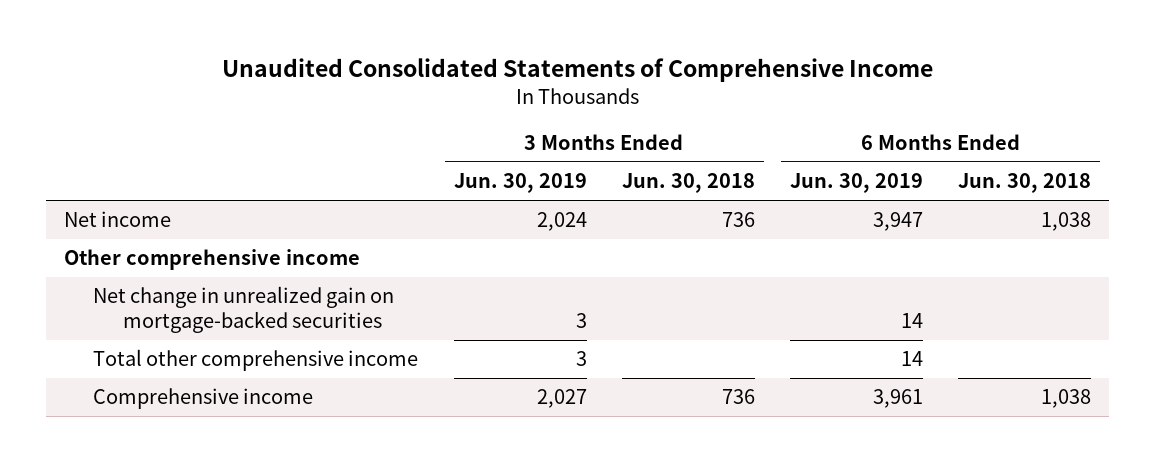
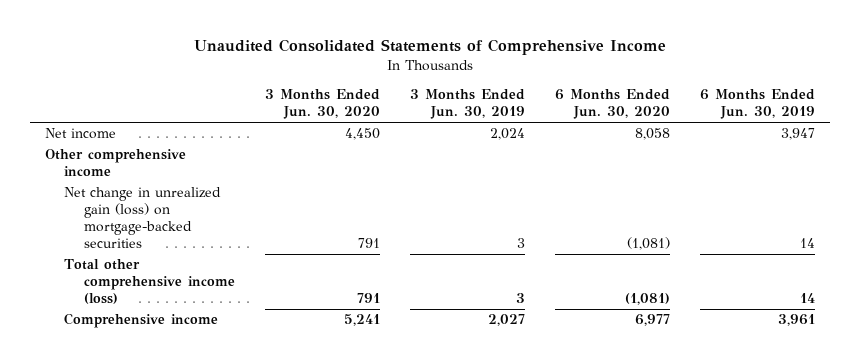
[621,173,755,194] Jun. 30, 2018 -> none
[958,173,1092,194] Jun. 30, 2018 -> none
none -> [264,89,380,120] 3 Months Ended Jun. 30, 2020
none -> [554,89,670,120] 6 Months Ended Jun. 30, 2020
[93,286,395,334] Net change in unrealized gain on mortgage-backed securities -> [64,187,222,249] Net change in unrealized gain (loss) on mortgage-backed securities
[93,349,419,372] Total other comprehensive income -> [64,259,235,305] Total other comprehensive income (loss)

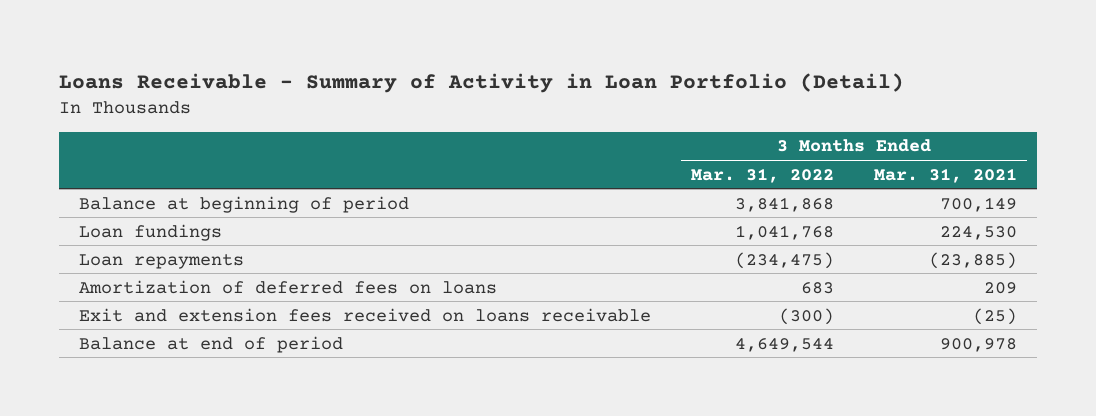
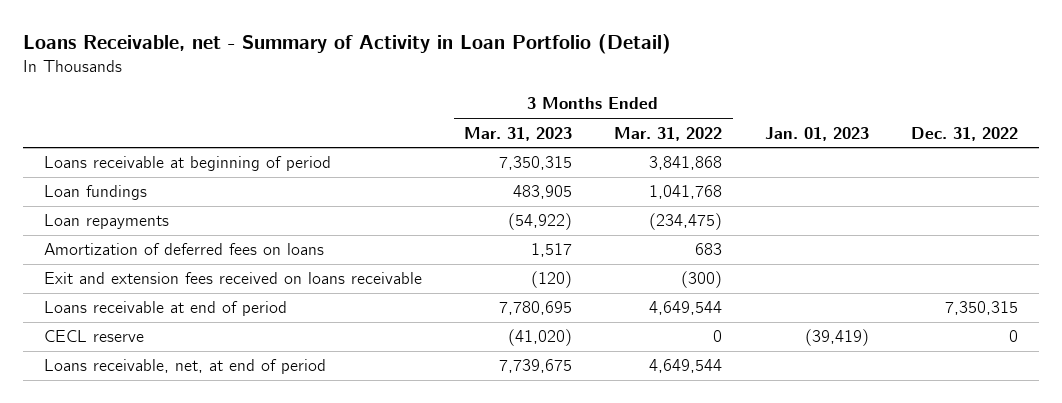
[58,72,904,93] Loans Receivable - Summary of Activity in Loan Portfolio (Detail) -> [23,34,672,55] Loans Receivable, net - Summary of Activity in Loan Portfolio (Detail)
[873,167,1017,183] Mar. 31, 2021 -> none
none -> [464,126,573,141] Mar. 31, 2023
none -> [764,126,869,141] Jan. 01, 2023
none -> [910,126,1018,141] Dec. 31, 2022
[78,195,409,213] Balance at beginning of period -> [44,156,332,172] Loans receivable at beginning of period
none -> [44,301,288,317] Loans receivable at end of period
none -> [44,330,145,343] CECL reserve
[78,335,343,353] Balance at end of period -> [44,359,327,375] Loans receivable, net, at end of period

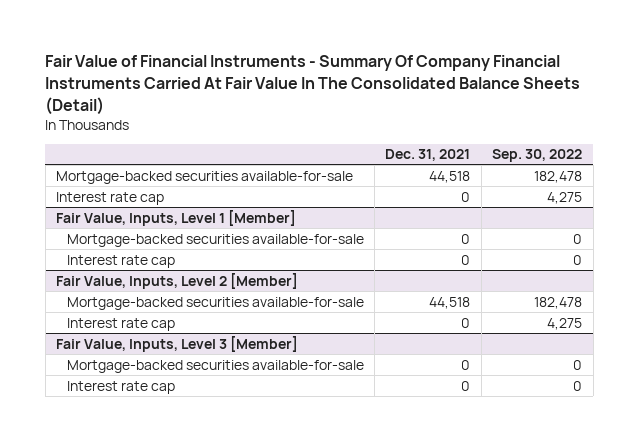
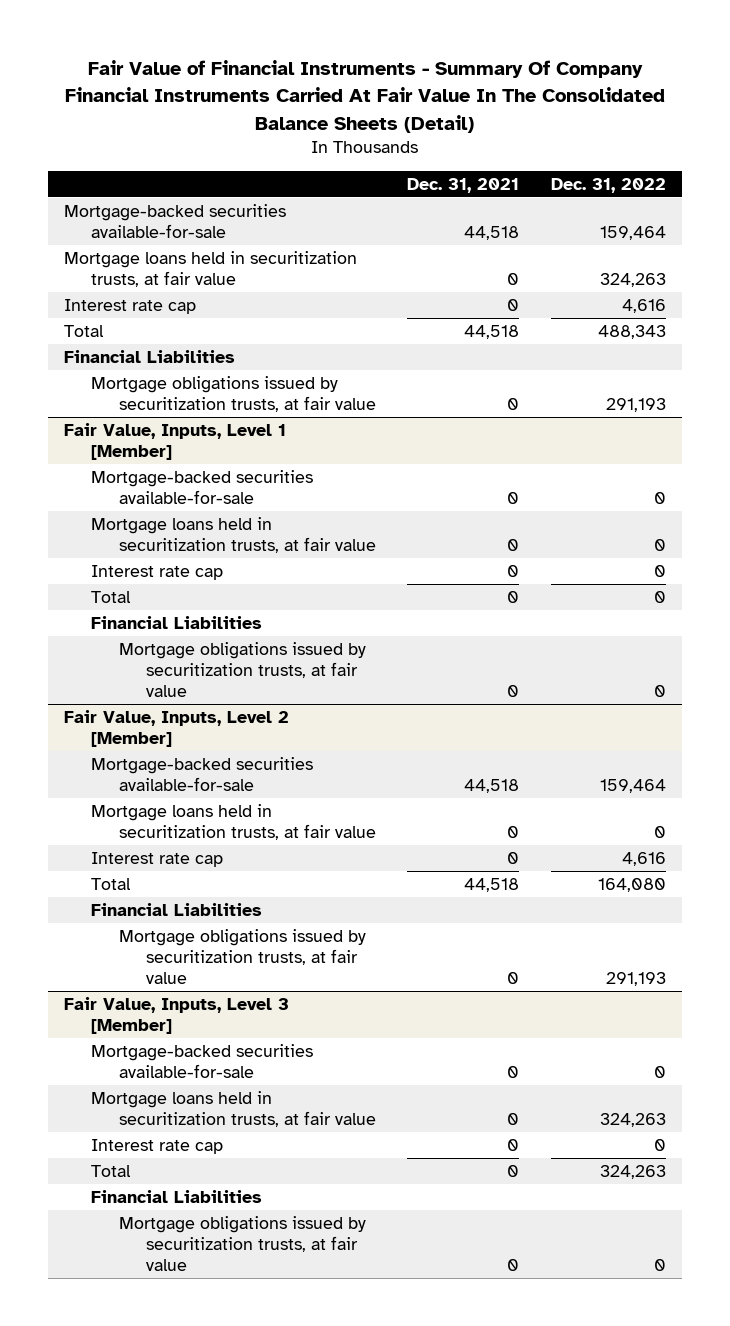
[492,149,583,163] Sep. 30, 2022 -> none
none -> [551,177,667,193] Dec. 31, 2022
none -> [63,250,357,287] Mortgage loans held in securitization trusts, at fair value
none -> [63,324,104,337] Total
none -> [63,349,235,363] Financial Liabilities
none -> [91,375,376,412] Mortgage obligations issued by securitization trusts, at fair value
none -> [91,516,376,553] Mortgage loans held in securitization trusts, at fair value
none -> [91,590,132,603] Total
none -> [91,615,263,629] Financial Liabilities
none -> [118,641,366,697] Mortgage obligations issued by securitization trusts, at fair value
none -> [91,803,376,840] Mortgage loans held in securitization trusts, at fair value
none -> [91,877,132,890] Total
none -> [91,902,263,916] Financial Liabilities
none -> [118,928,366,984] Mortgage obligations issued by securitization trusts, at fair value
none -> [91,1090,376,1127] Mortgage loans held in securitization trusts, at fair value
none -> [91,1164,132,1177] Total
none -> [91,1189,263,1203] Financial Liabilities
none -> [118,1215,366,1271] Mortgage obligations issued by securitization trusts, at fair value

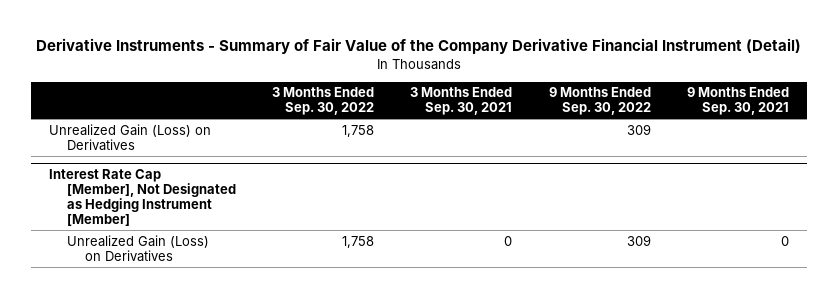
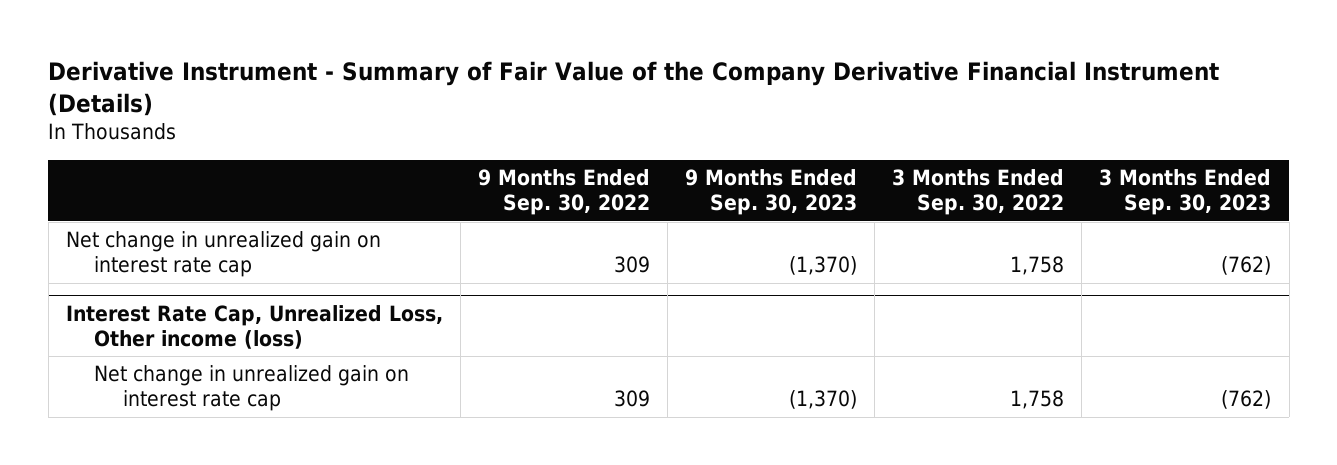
[35,37,801,54] Derivative Instruments - Summary of Fair Value of the Company Derivative Financial Instrument (Detail) -> [48,60,1220,116] Derivative Instrument - Summary of Fair Value of the Company Derivative Financial Instrument (Details)
[410,87,513,116] 3 Months Ended Sep. 30, 2021 -> none
[686,87,789,116] 9 Months Ended Sep. 30, 2021 -> none
none -> [685,169,858,216] 9 Months Ended Sep. 30, 2023
none -> [1099,169,1272,216] 3 Months Ended Sep. 30, 2023
[48,169,236,227] Interest Rate Cap [Member], Not Designated as Hedging Instrument [Member] -> none
[48,123,211,151] Unrealized Gain (Loss) on Derivatives -> [65,231,381,278] Net change in unrealized gain on interest rate cap
none -> [65,304,443,349] Interest Rate Cap, Unrealized Loss, Other income (loss)
[66,234,209,262] Unrealized Gain (Loss) on Derivatives -> [94,365,410,412] Net change in unrealized gain on interest rate cap

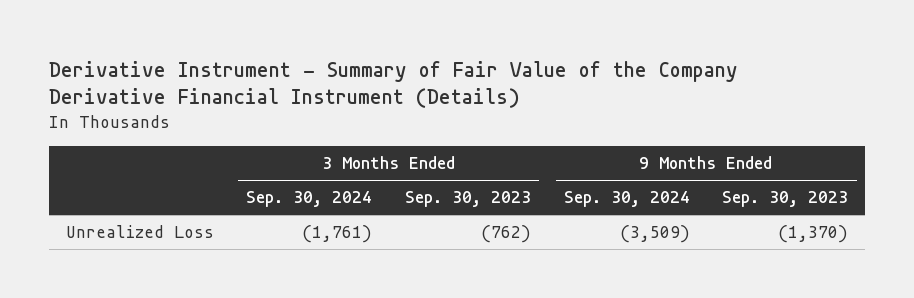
[477,169,650,216] 9 Months Ended Sep. 30, 2022 -> none
[892,169,1065,216] 3 Months Ended Sep. 30, 2022 -> none
none -> [246,191,373,208] Sep. 30, 2024
none -> [563,191,690,208] Sep. 30, 2024
[65,304,443,349] Interest Rate Cap, Unrealized Loss, Other income (loss) -> none
[94,365,410,412] Net change in unrealized gain on interest rate cap -> none
[65,231,381,278] Net change in unrealized gain on interest rate cap -> [65,225,214,239] Unrealized Loss

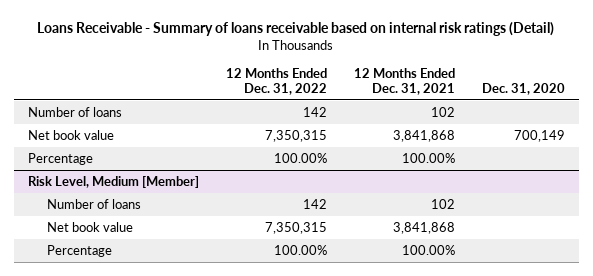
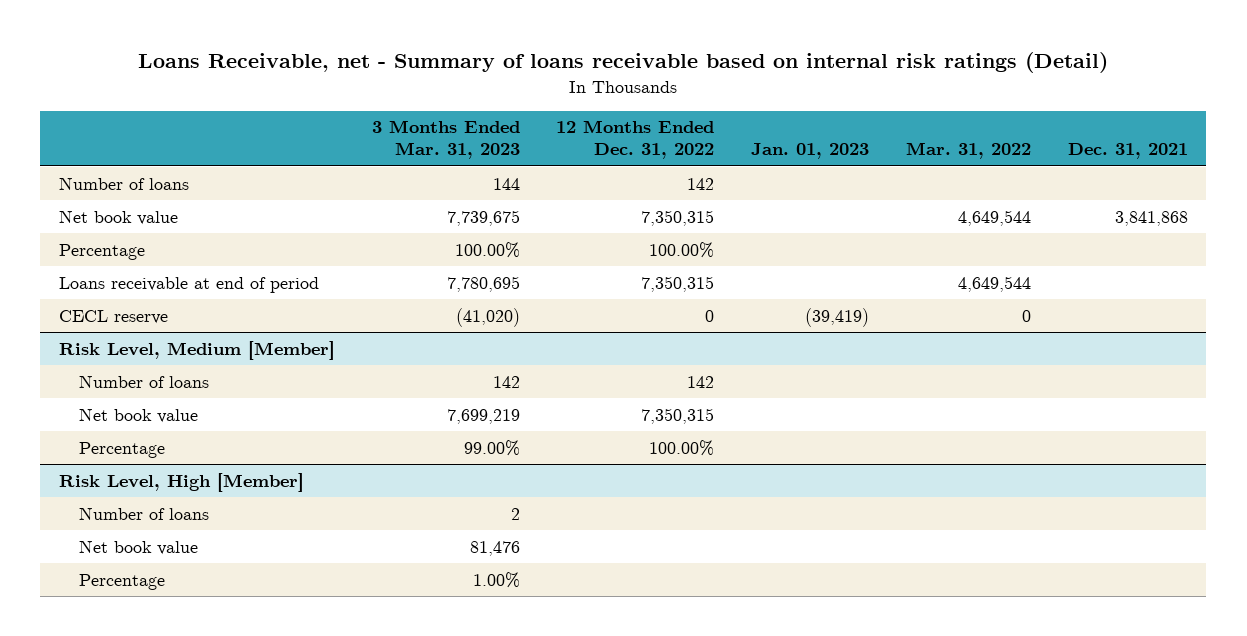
[37,22,555,37] Loans Receivable - Summary of loans receivable based on internal risk ratings (Detail) -> [138,52,1109,74] Loans Receivable, net - Summary of loans receivable based on internal risk ratings (Detail)
[353,68,455,95] 12 Months Ended Dec. 31, 2021 -> none
[482,82,566,95] Dec. 31, 2020 -> none
none -> [371,120,520,160] 3 Months Ended Mar. 31, 2023
none -> [751,143,870,160] Jan. 01, 2023
none -> [906,142,1032,160] Mar. 31, 2022
none -> [1067,143,1188,160] Dec. 31, 2021
none -> [58,276,319,293] Loans receivable at end of period
none -> [58,309,168,324] CECL reserve
none -> [58,472,304,492] Risk Level, High [Member]
none -> [79,506,210,520] Number of loans
none -> [79,539,199,555] Net book value
none -> [79,573,166,590] Percentage

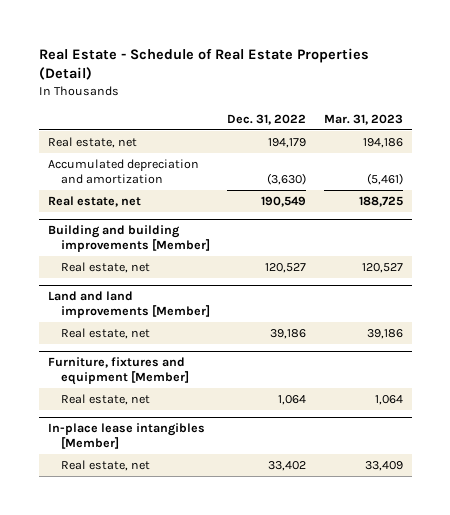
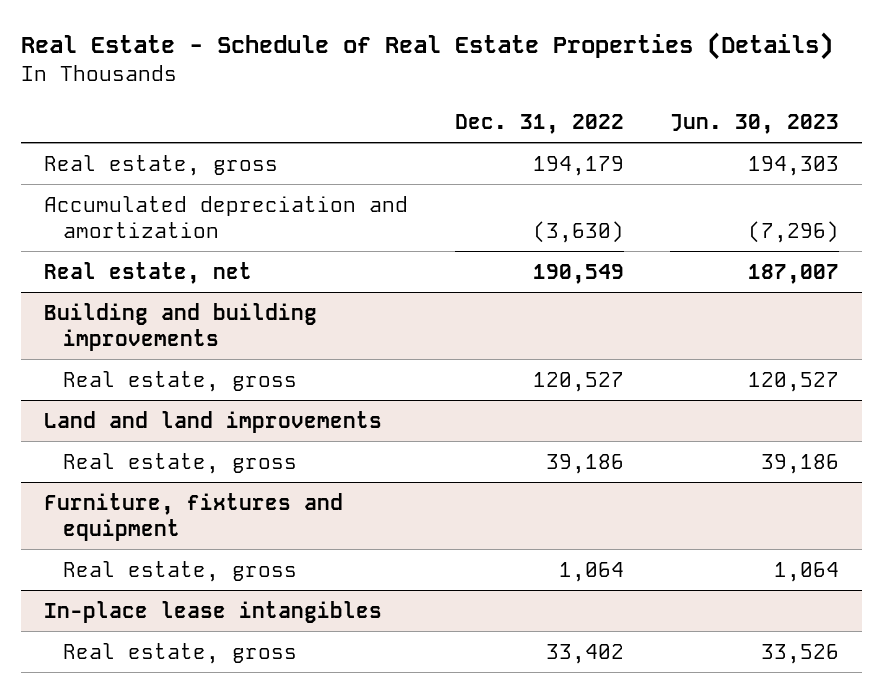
[38,47,369,81] Real Estate - Schedule of Real Estate Properties (Detail) -> [21,32,834,61] Real Estate - Schedule of Real Estate Properties (Details)
[323,114,403,126] Mar. 31, 2023 -> none
none -> [670,114,840,135] Jun. 30, 2023
[47,136,137,148] Real estate, net -> [44,154,279,176] Real estate, gross
[47,225,210,253] Building and building improvements [Member] -> [44,302,318,351] Building and building improvements
[60,261,150,273] Real estate, net -> [62,370,297,392] Real estate, gross
[47,291,210,319] Land and land improvements [Member] -> [44,410,383,433] Land and land improvements
[60,327,150,339] Real estate, net -> [62,452,297,474] Real estate, gross
[47,357,189,386] Furniture, fixtures and equipment [Member] -> [44,492,344,541] Furniture, fixtures and equipment
[60,393,150,405] Real estate, net -> [62,560,297,582] Real estate, gross
[47,423,205,450] In-place lease intangibles [Member] -> [44,600,383,623] In-place lease intangibles
[60,459,150,471] Real estate, net -> [62,642,297,664] Real estate, gross

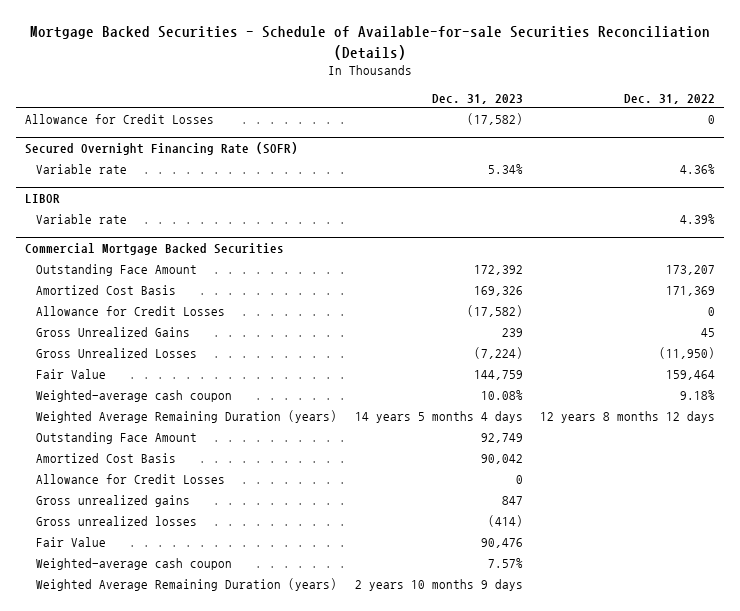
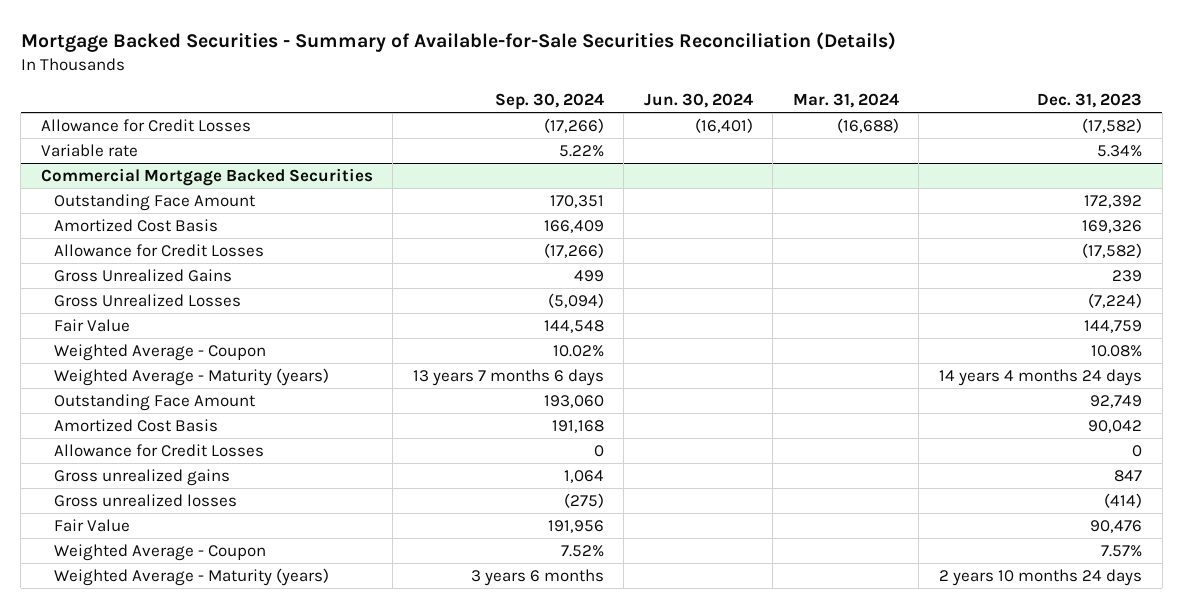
[30,26,711,60] Mortgage Backed Securities - Schedule of Available-for-sale Securities Reconciliation (Details) -> [20,31,896,52] Mortgage Backed Securities - Summary of Available-for-Sale Securities Reconciliation (Details)
[624,93,716,104] Dec. 31, 2022 -> none
none -> [494,92,604,110] Sep. 30, 2024
none -> [643,92,753,108] Jun. 30, 2024
none -> [792,92,899,108] Mar. 31, 2024
[24,142,298,156] Secured Overnight Financing Rate (SOFR) -> none
[24,194,60,204] LIBOR -> none
[35,214,127,225] Variable rate -> none
[35,390,232,403] Weighted-average cash coupon -> [54,344,267,362] Weighted Average - Coupon
[35,410,337,424] Weighted Average Remaining Duration (years) -> [54,368,330,387] Weighted Average - Maturity (years)
[354,411,523,424] 14 years 5 months 4 days -> [939,369,1143,387] 14 years 4 months 24 days
[35,558,232,571] Weighted-average cash coupon -> [54,544,267,562] Weighted Average - Coupon
[35,578,337,592] Weighted Average Remaining Duration (years) -> [54,568,330,587] Weighted Average - Maturity (years)
[354,579,523,592] 2 years 10 months 9 days -> [939,569,1143,587] 2 years 10 months 24 days

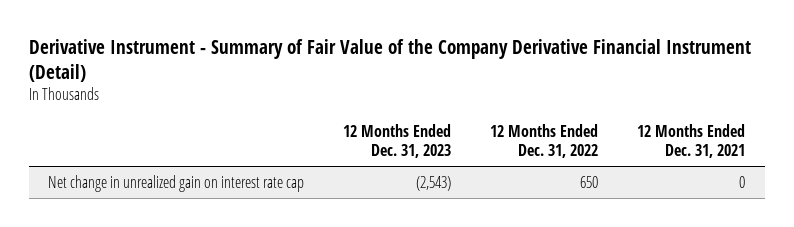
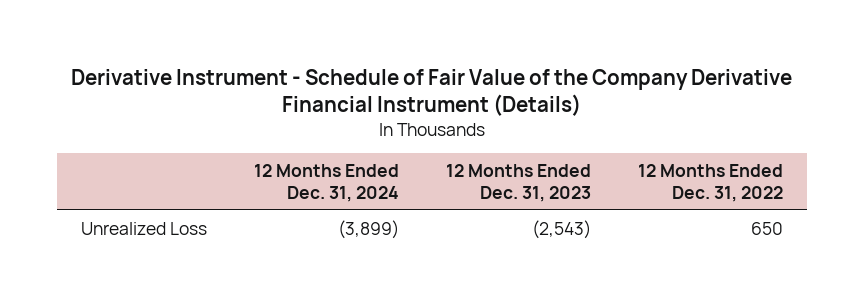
[28,38,751,82] Derivative Instrument - Summary of Fair Value of the Company Derivative Financial Instrument (Detail) -> [71,68,793,117] Derivative Instrument - Schedule of Fair Value of the Company Derivative Financial Instrument (Details)
[637,124,746,159] 12 Months Ended Dec. 31, 2021 -> none
none -> [253,163,399,203] 12 Months Ended Dec. 31, 2024
[48,174,305,192] Net change in unrealized gain on interest rate cap -> [80,221,207,235] Unrealized Loss

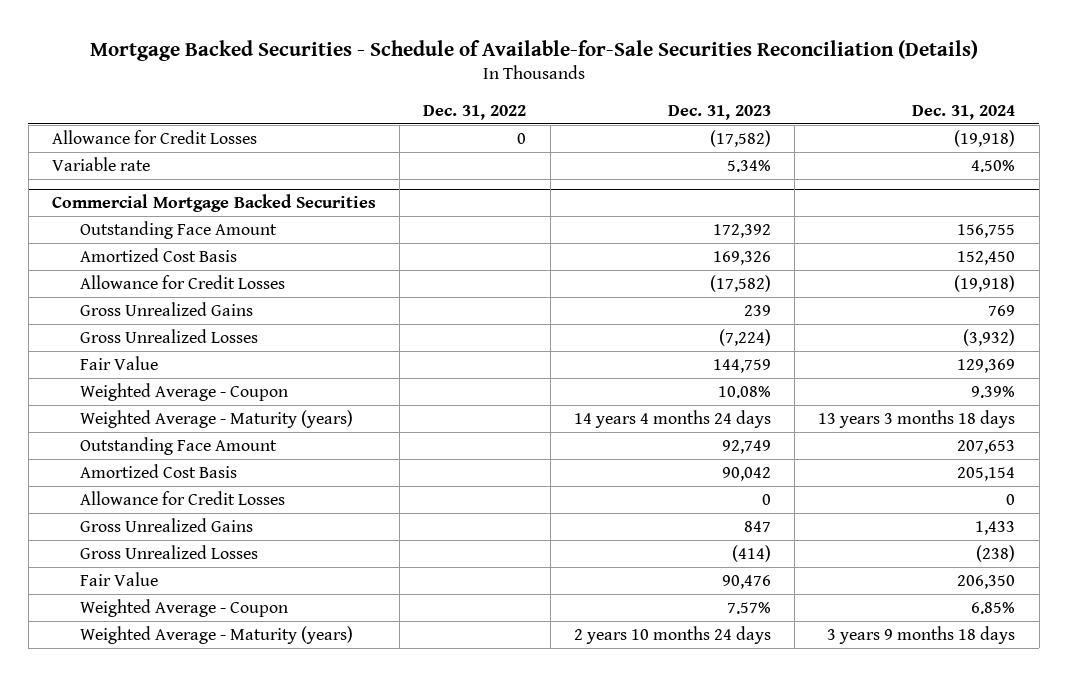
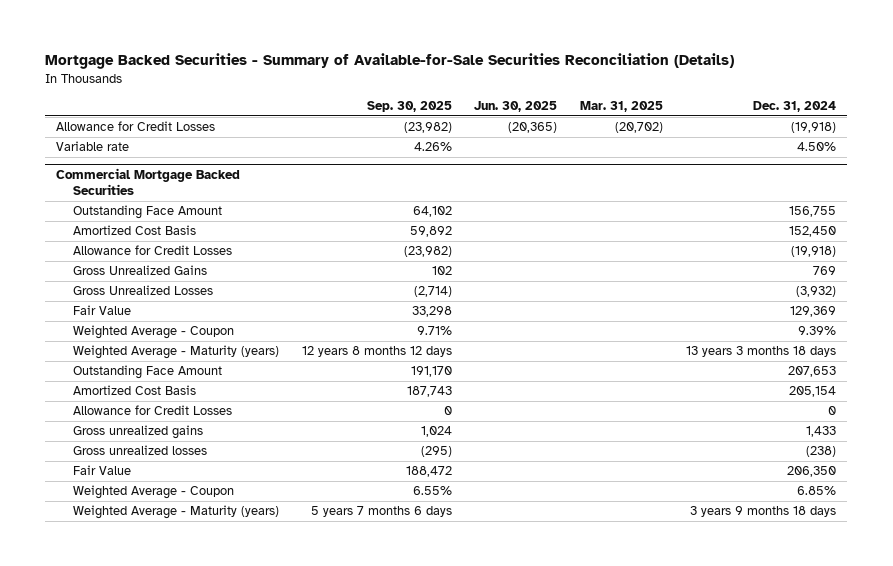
[89,39,978,61] Mortgage Backed Securities - Schedule of Available-for-Sale Securities Reconciliation (Details) -> [45,53,735,70] Mortgage Backed Securities - Summary of Available-for-Sale Securities Reconciliation (Details)
[423,104,527,120] Dec. 31, 2022 -> none
[667,104,771,120] Dec. 31, 2023 -> none
none -> [366,101,452,113] Sep. 30, 2025
none -> [474,101,558,113] Jun. 30, 2025
none -> [580,101,664,113] Mar. 31, 2025
[79,517,253,532] Gross Unrealized Gains -> [72,425,203,440] Gross unrealized gains
[79,544,258,559] Gross Unrealized Losses -> [72,445,207,456] Gross unrealized losses

